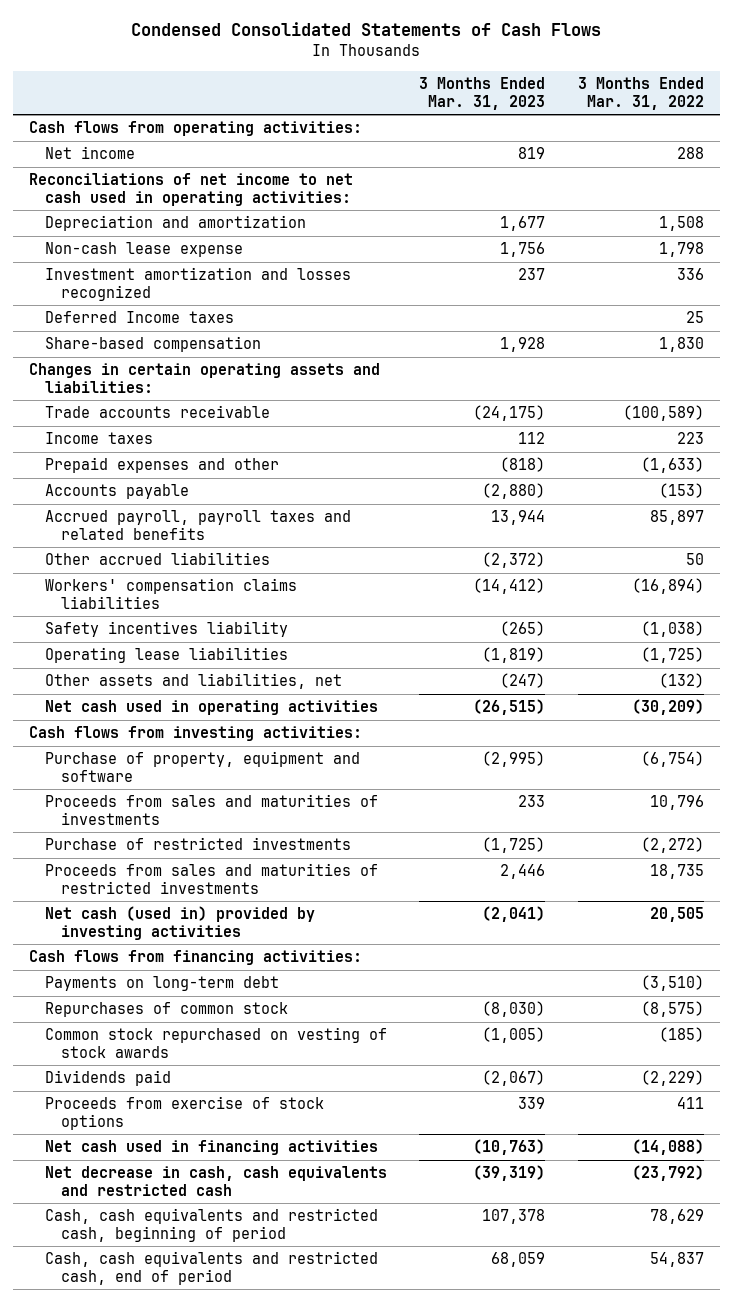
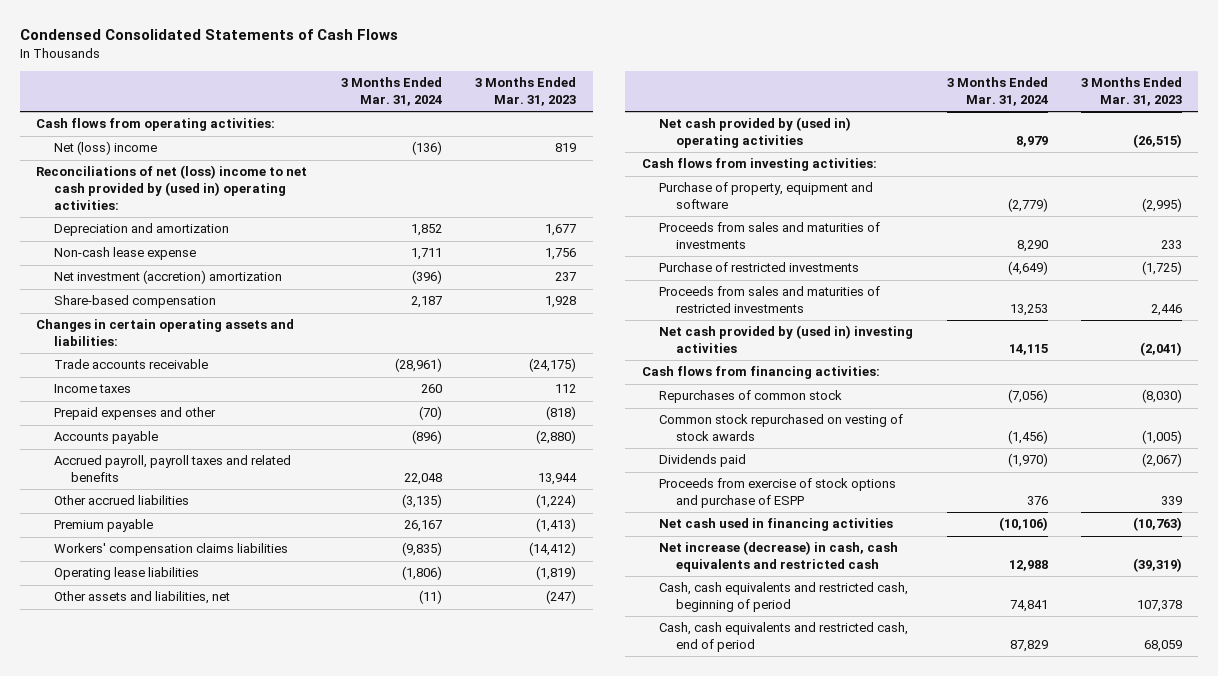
[577,77,704,110] 3 Months Ended Mar. 31, 2022 -> none
none -> [340,77,442,107] 3 Months Ended Mar. 31, 2024
[44,146,135,160] Net income -> [53,141,157,156] Net (loss) income
[28,173,353,206] Reconciliations of net income to net cash used in operating activities: -> [36,165,308,210] Reconciliations of net (loss) income to net cash provided by (used in) operating activities:
[44,311,234,324] Deferred Income taxes -> none
[44,267,351,301] Investment amortization and losses recognized -> [53,270,282,285] Net investment (accretion) amortization
[482,552,546,569] (2,372) -> [536,494,577,509] (1,224)
none -> [53,519,153,533] Premium payable
[44,621,288,638] Safety incentives liability -> none
[44,700,378,716] Net cash used in operating activities -> [659,117,852,149] Net cash provided by (used in) operating activities
[44,906,315,940] Net cash (used in) provided by investing activities -> [659,325,914,354] Net cash provided by (used in) investing activities
[44,976,279,992] Payments on long-term debt -> none
[44,1096,324,1130] Proceeds from exercise of stock options -> [659,478,897,509] Proceeds from exercise of stock options and purchase of ESPP
[44,1166,387,1196] Net decrease in cash, cash equivalents and restricted cash -> [659,541,899,573] Net increase (decrease) in cash, cash equivalents and restricted cash

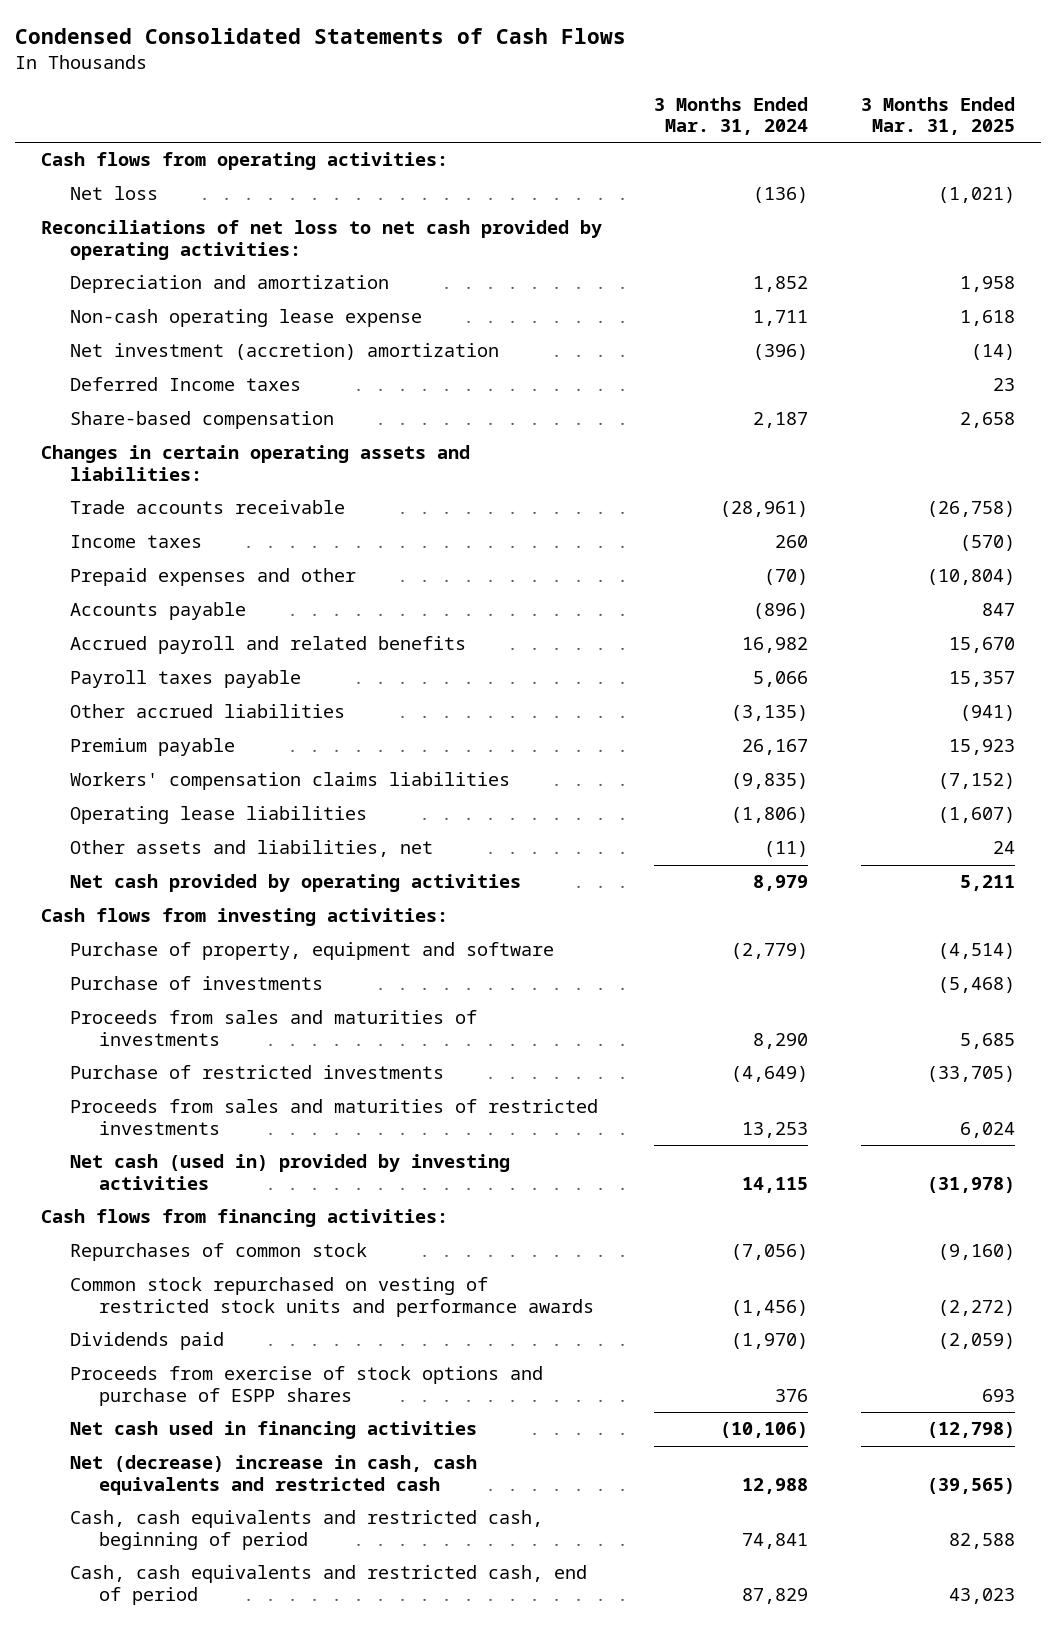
[475,77,577,107] 3 Months Ended Mar. 31, 2023 -> none
none -> [860,96,1015,136] 3 Months Ended Mar. 31, 2025
[53,141,157,156] Net (loss) income -> [70,186,159,201] Net loss
[36,165,308,210] Reconciliations of net (loss) income to net cash provided by (used in) operating activities: -> [41,220,603,260] Reconciliations of net loss to net cash provided by operating activities:
[53,247,196,261] Non-cash lease expense -> [70,309,423,328] Non-cash operating lease expense
none -> [70,377,302,392] Deferred Income taxes
[53,455,291,483] Accrued payroll, payroll taxes and related benefits -> [70,636,467,655] Accrued payroll and related benefits
[403,473,442,486] 22,048 -> [742,637,809,654] 16,982
none -> [70,670,302,689] Payroll taxes payable
[659,117,852,149] Net cash provided by (used in) operating activities -> [70,874,522,893] Net cash provided by operating activities
none -> [70,976,324,991] Purchase of investments
[659,325,914,354] Net cash provided by (used in) investing activities -> [70,1154,511,1190] Net cash (used in) provided by investing activities
[659,414,904,442] Common stock repurchased on vesting of stock awards -> [70,1277,595,1317] Common stock repurchased on vesting of restricted stock units and performance awards
[659,478,897,509] Proceeds from exercise of stock options and purchase of ESPP -> [70,1366,544,1406] Proceeds from exercise of stock options and purchase of ESPP shares
[659,541,899,573] Net increase (decrease) in cash, cash equivalents and restricted cash -> [70,1455,478,1495] Net (decrease) increase in cash, cash equivalents and restricted cash

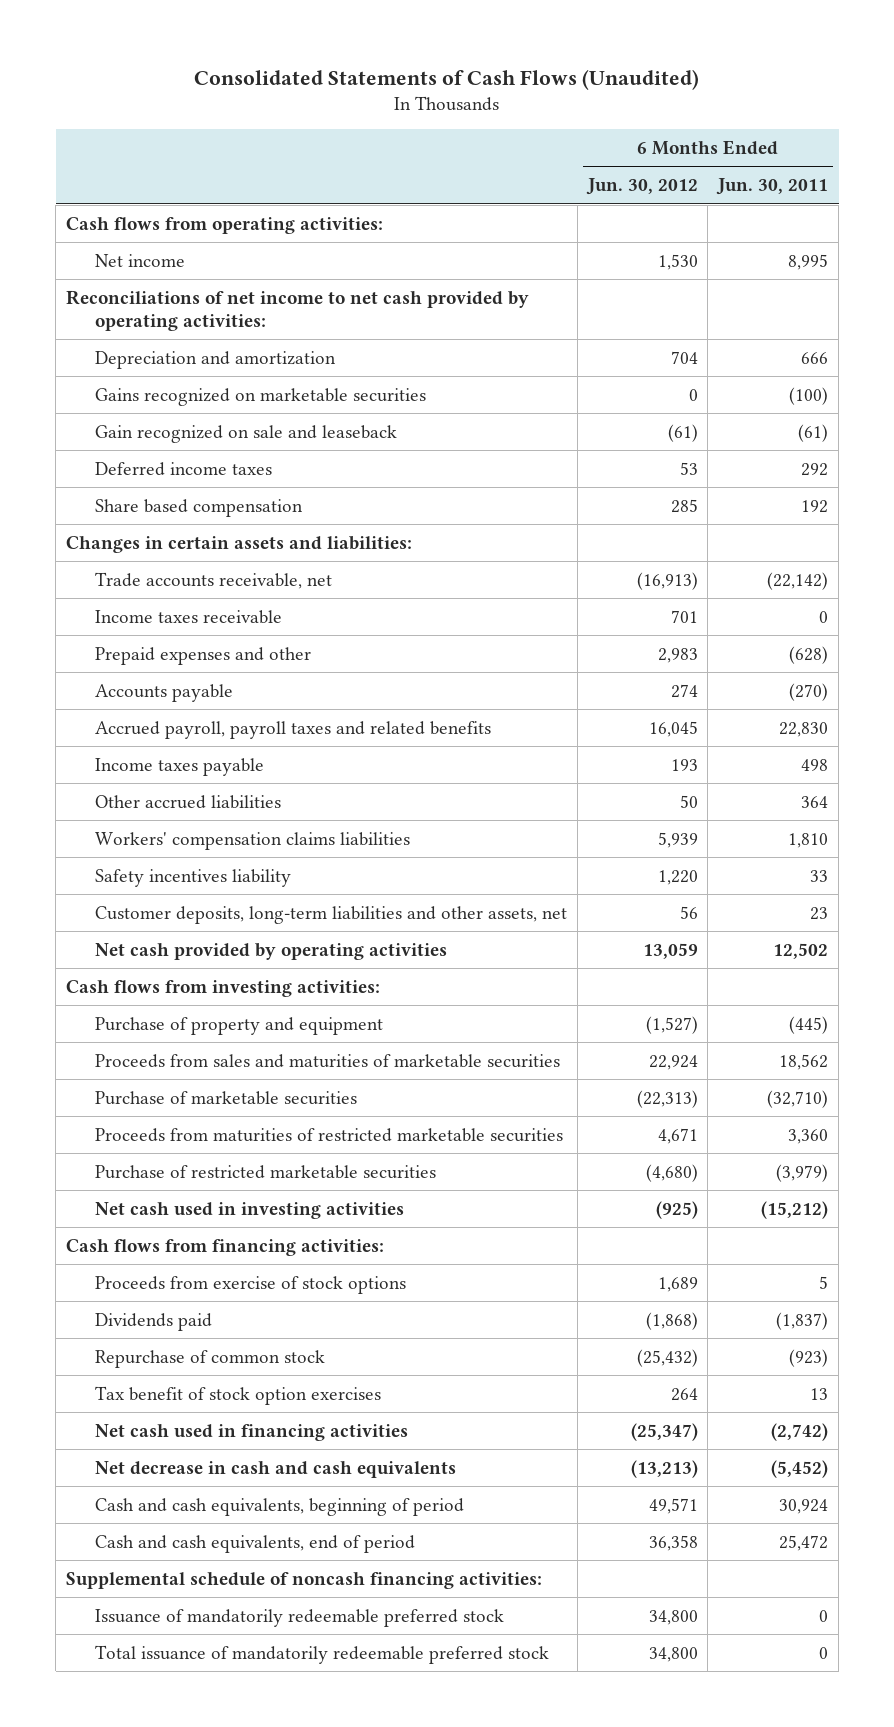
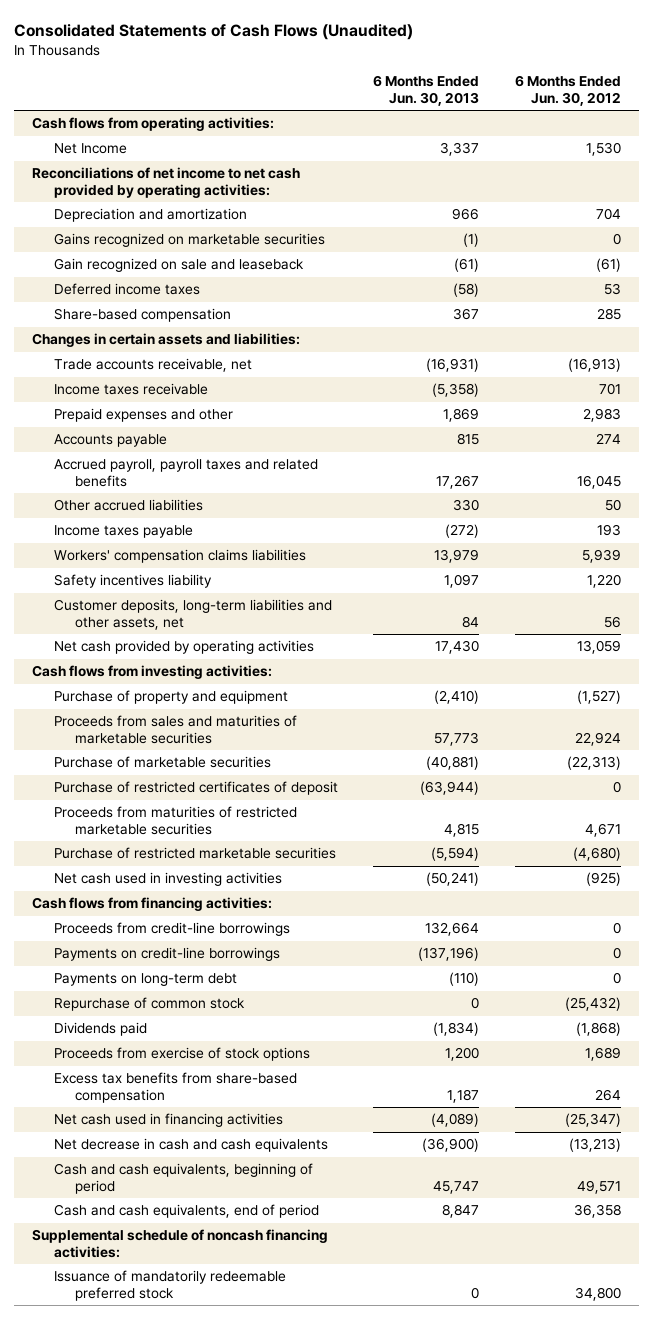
[716,177,829,195] Jun. 30, 2011 -> none
none -> [373,74,480,106] 6 Months Ended Jun. 30, 2013
[95,253,186,267] Net income -> [53,143,127,155] Net Income
[95,498,304,517] Share based compensation -> [53,308,231,323] Share-based compensation
[95,757,265,776] Income taxes payable -> [53,525,193,539] Income taxes payable
none -> [53,781,338,796] Purchase of restricted certificates of deposit
none -> [53,922,290,937] Proceeds from credit-line borrowings
none -> [53,947,280,962] Payments on credit-line borrowings
none -> [53,973,237,987] Payments on long-term debt
[95,1312,213,1331] Dividends paid -> [53,1022,147,1037] Dividends paid
[95,1275,407,1294] Proceeds from exercise of stock options -> [53,1047,310,1062] Proceeds from exercise of stock options
[95,1385,382,1405] Tax benefit of stock option exercises -> [53,1072,297,1104] Excess tax benefits from share-based compensation
[95,1644,550,1664] Total issuance of mandatorily redeemable preferred stock -> none

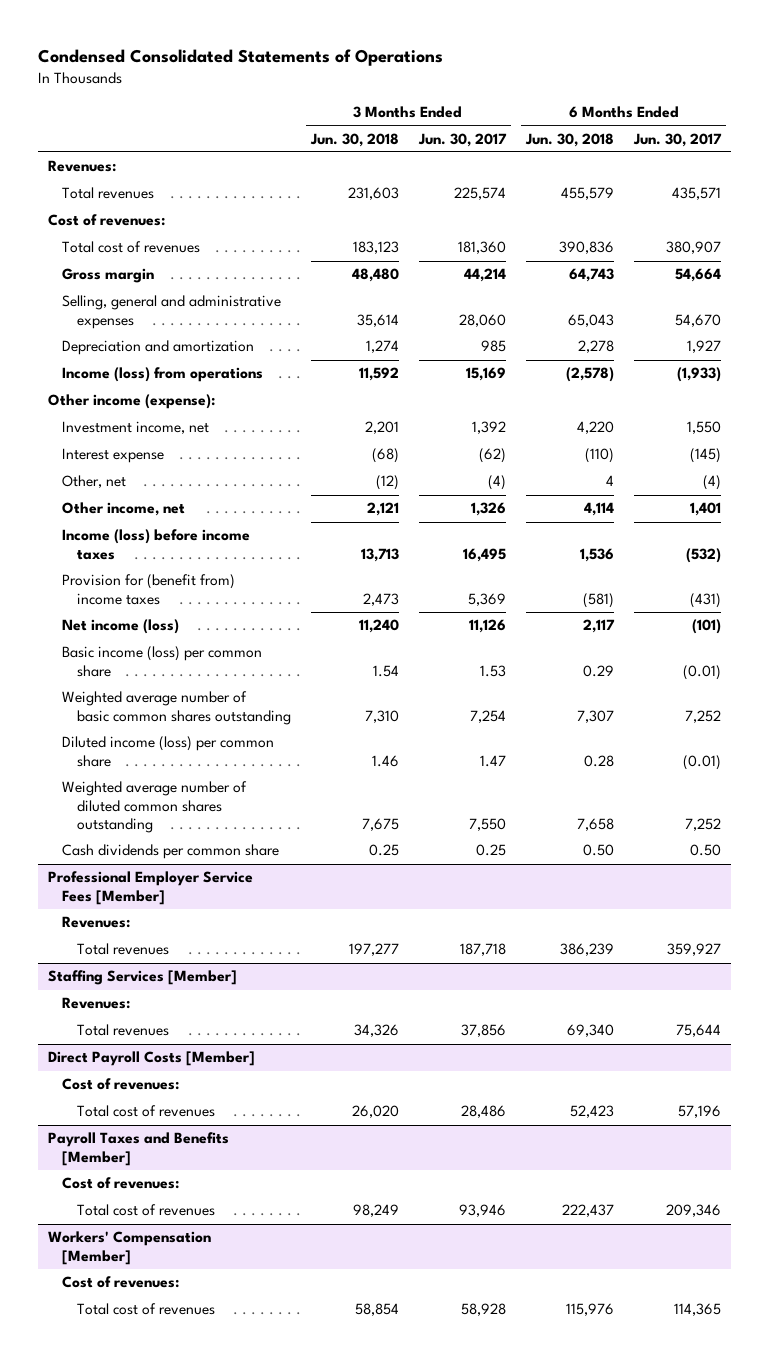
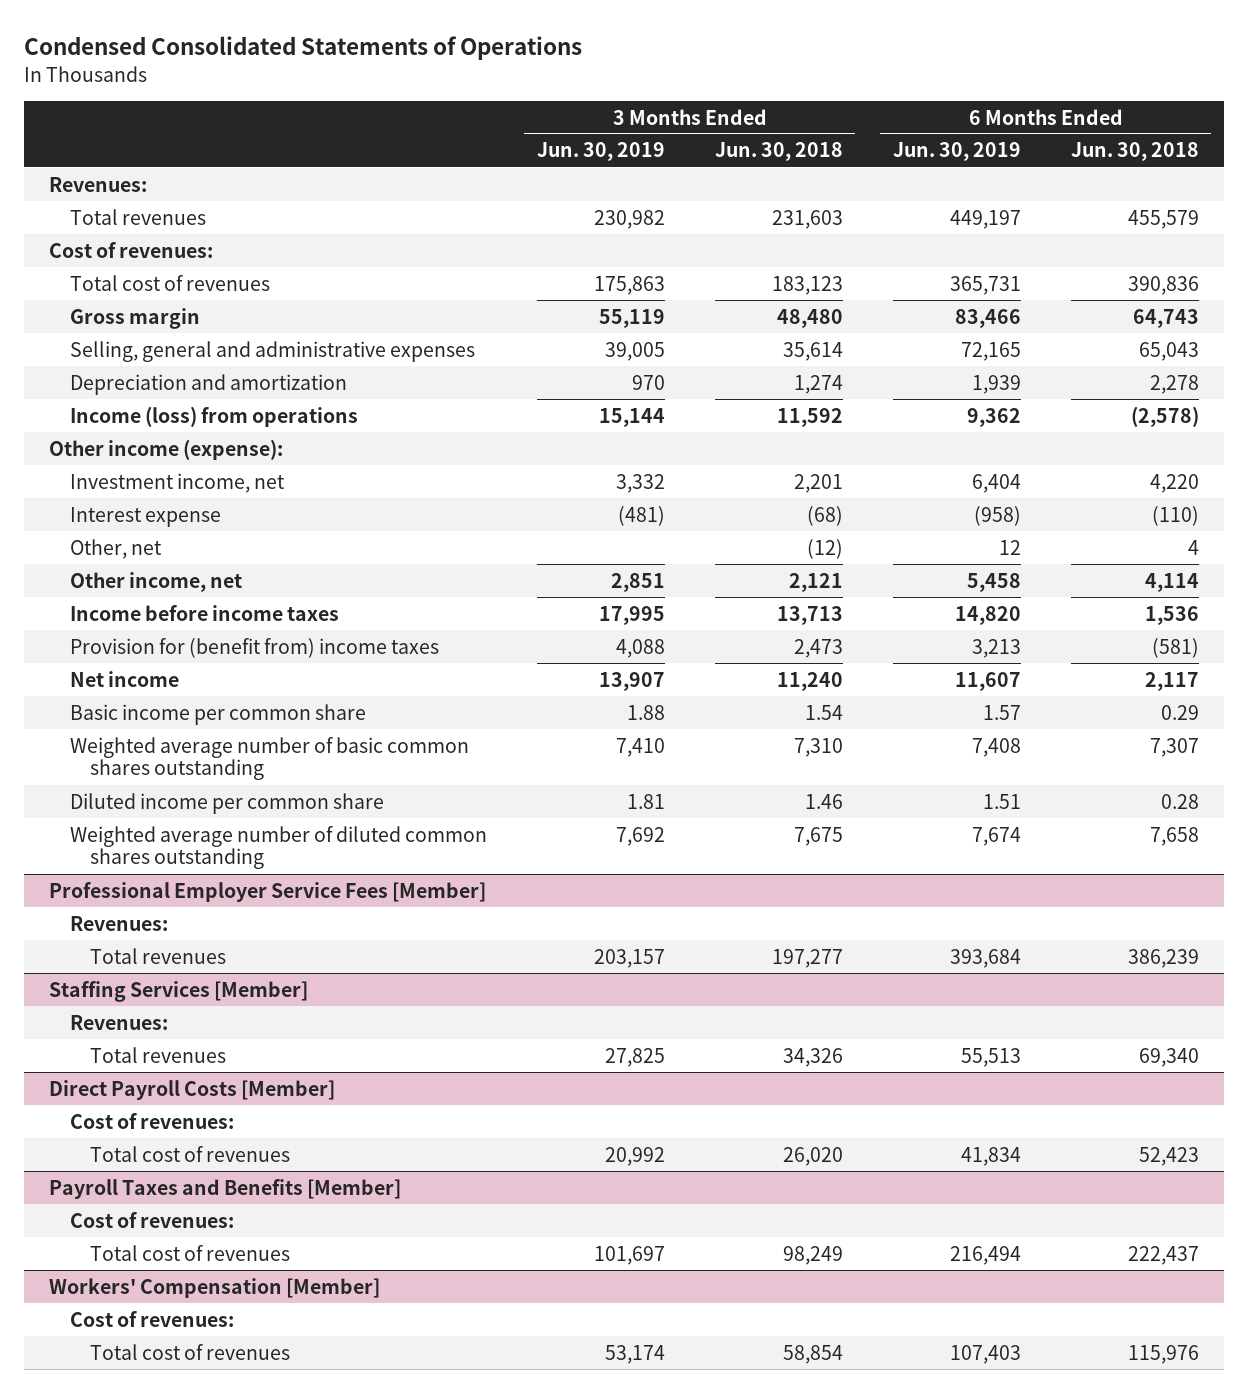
[418,132,508,147] Jun. 30, 2017 -> none
[633,132,723,147] Jun. 30, 2017 -> none
none -> [536,142,665,162] Jun. 30, 2019
none -> [892,142,1021,162] Jun. 30, 2019
[62,529,251,560] Income (loss) before income taxes -> [69,604,339,621] Income before income taxes
[62,619,180,635] Net income (loss) -> [69,670,179,687] Net income
[62,646,263,677] Basic income (loss) per common share -> [69,703,366,725] Basic income per common share
[62,736,275,767] Diluted income (loss) per common share -> [69,792,384,814] Diluted income per common share
[62,844,280,860] Cash dividends per common share -> none

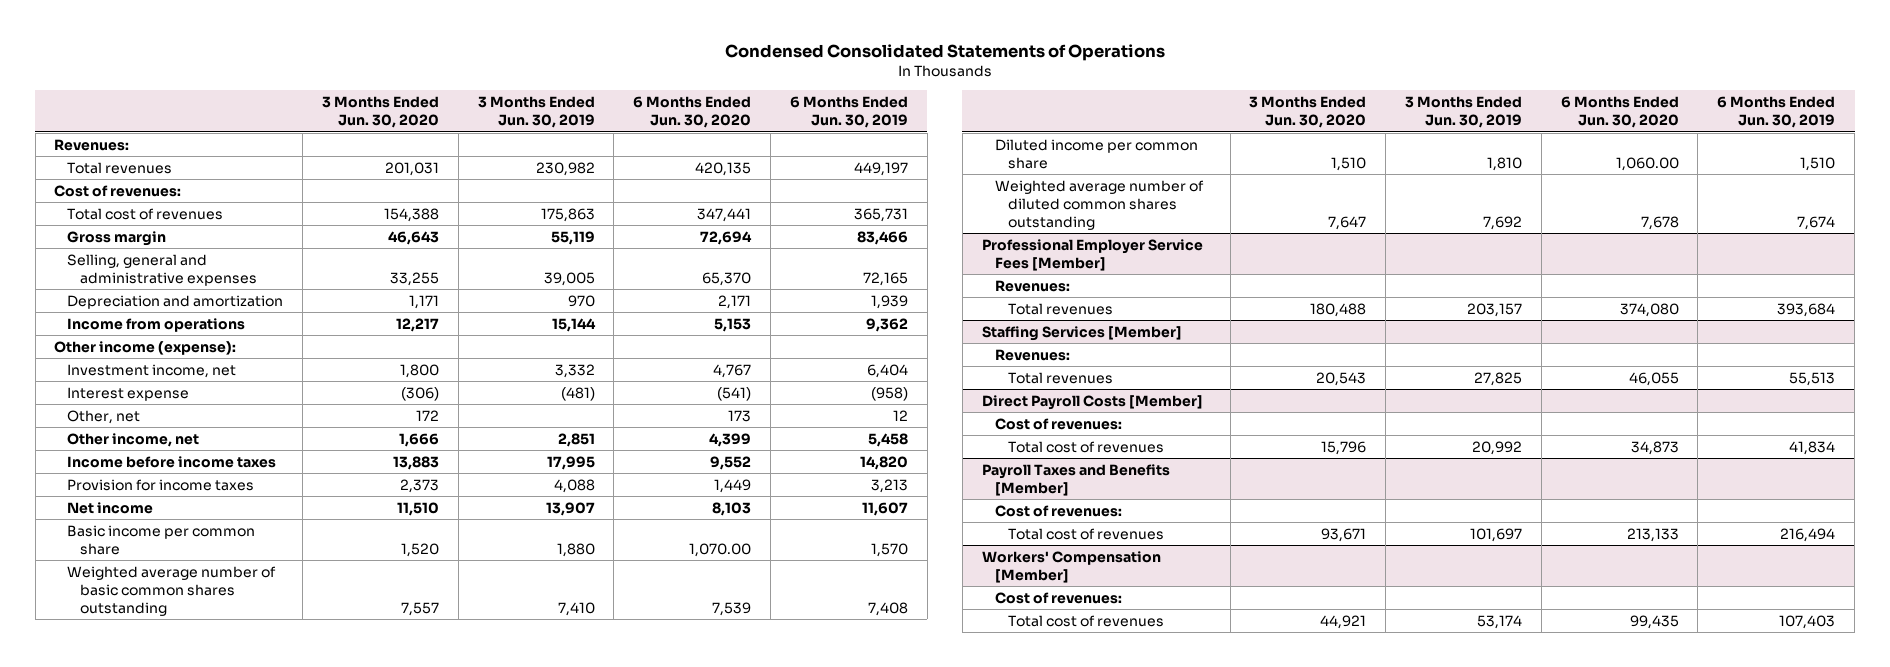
[714,142,843,162] Jun. 30, 2018 -> none
[1070,142,1199,162] Jun. 30, 2018 -> none
none -> [321,96,439,129] 3 Months Ended Jun. 30, 2020
none -> [633,96,752,129] 6 Months Ended Jun. 30, 2020
[69,405,358,427] Income (loss) from operations -> [67,317,246,332] Income from operations
[69,637,439,658] Provision for (benefit from) income taxes -> [67,478,255,491] Provision for income taxes
[626,704,665,720] 1.88 -> [556,542,595,557] 1,880
[982,704,1021,720] 1.57 -> [870,542,908,557] 1,570
[626,793,665,809] 1.81 -> [1487,156,1523,171] 1,810
[982,793,1021,809] 1.51 -> [1800,156,1836,171] 1,510

